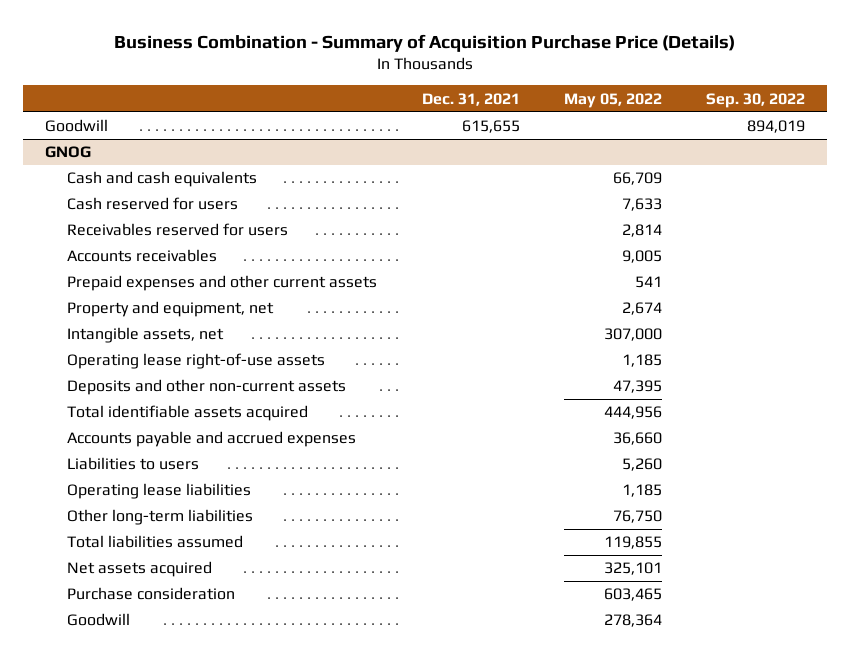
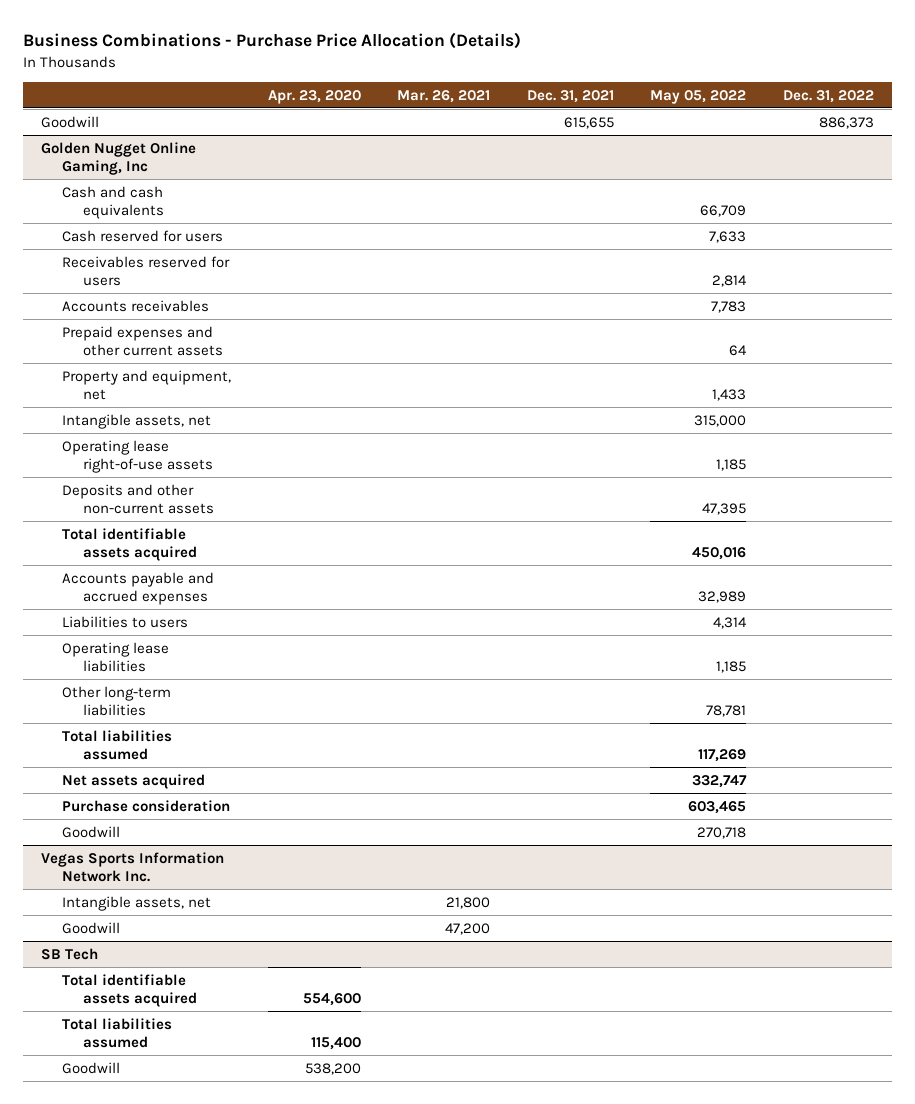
[114,33,736,52] Business Combination - Summary of Acquisition Purchase Price (Details) -> [22,32,521,50] Business Combinations - Purchase Price Allocation (Details)
[706,92,806,108] Sep. 30, 2022 -> none
none -> [267,89,361,104] Apr. 23, 2020
none -> [397,89,491,103] Mar. 26, 2021
none -> [782,89,874,103] Dec. 31, 2022
[44,146,91,159] GNOG -> [40,141,196,175] Golden Nugget Online Gaming, Inc
[621,250,662,264] 9,005 -> [711,300,747,313] 7,783
[634,276,662,289] 541 -> [729,344,748,356] 64
[621,302,662,316] 2,674 -> [712,388,747,401] 1,433
[603,328,662,342] 307,000 -> [694,414,747,427] 315,000
[603,406,662,420] 444,956 -> [692,546,747,560] 450,016
[612,432,662,446] 36,660 -> [698,590,747,603] 32,989
[621,458,662,472] 5,260 -> [713,616,748,629] 4,314
[612,510,662,524] 76,750 -> [706,704,747,717] 78,781
[603,536,662,550] 119,855 -> [698,748,747,762] 117,269
[603,562,662,576] 325,101 -> [692,774,748,788] 332,747
[603,614,662,628] 278,364 -> [697,826,747,839] 270,718
none -> [40,851,224,882] Vegas Sports Information Network Inc.
none -> [61,895,211,911] Intangible assets, net
none -> [61,921,120,934] Goodwill
none -> [40,947,98,960] SB Tech
none -> [61,973,197,1007] Total identifiable assets acquired
none -> [61,1017,172,1048] Total liabilities assumed
none -> [61,1061,120,1074] Goodwill

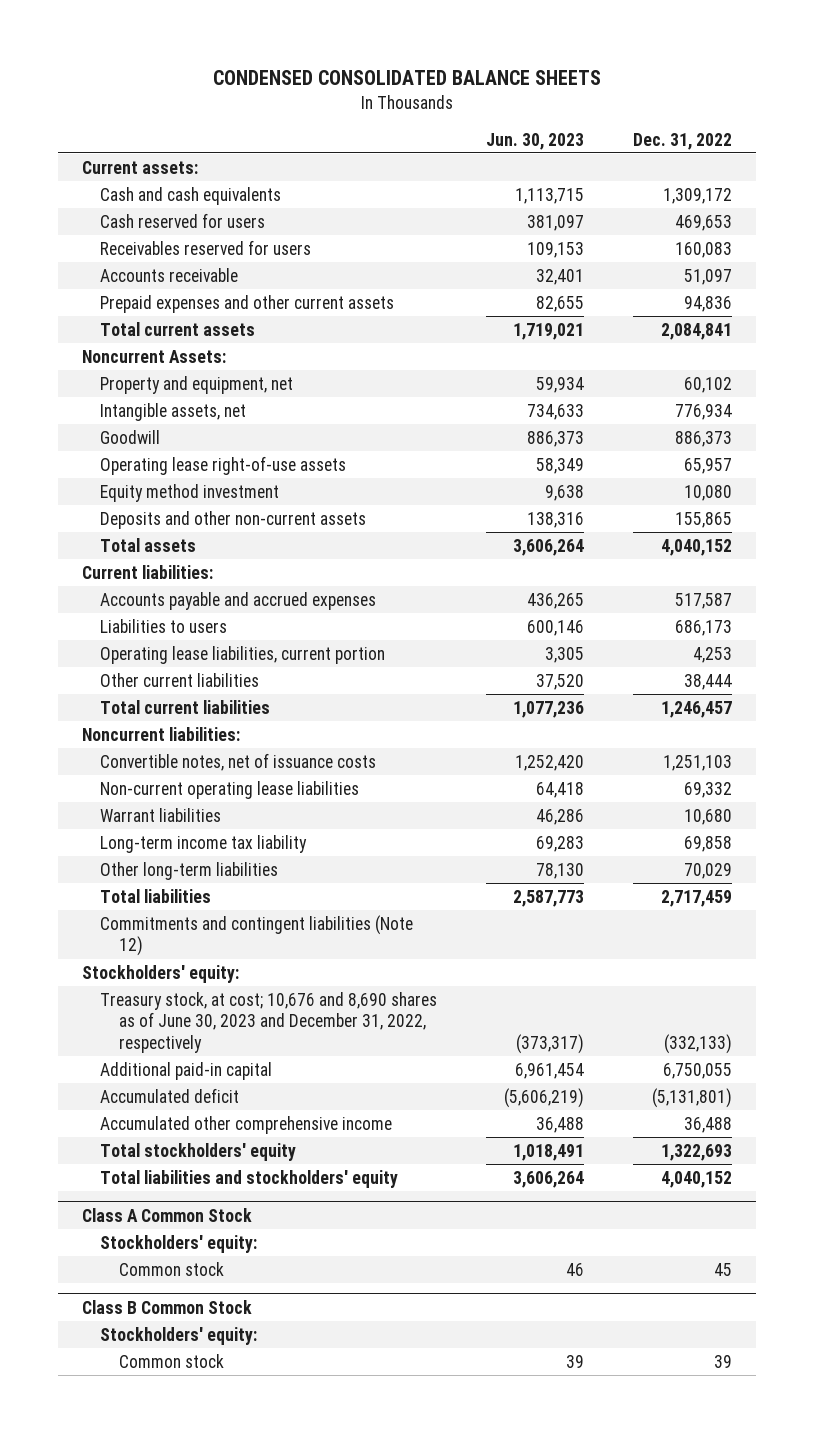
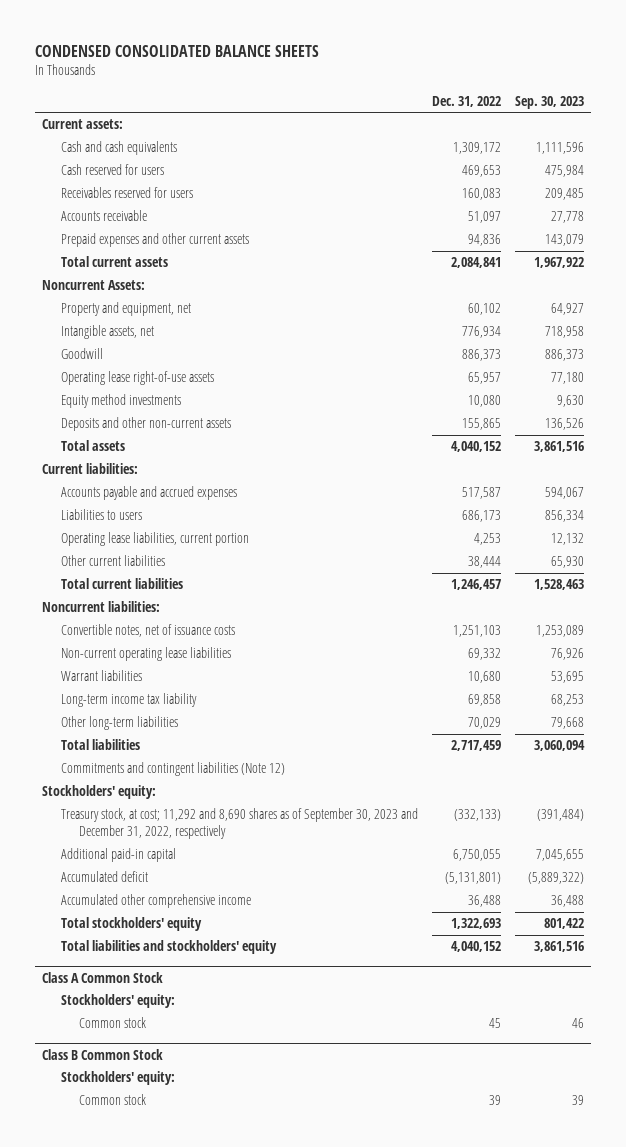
[486,132,585,150] Jun. 30, 2023 -> none
none -> [514,95,584,109] Sep. 30, 2023
[100,483,280,502] Equity method investment -> [60,394,181,409] Equity method investments
[100,991,438,1054] Treasury stock, at cost; 10,676 and 8,690 shares as of June 30, 2023 and December 31, 2022, respectively -> [60,808,418,840] Treasury stock, at cost; 11,292 and 8,690 shares as of September 30, 2023 and December 31, 2022, respectively

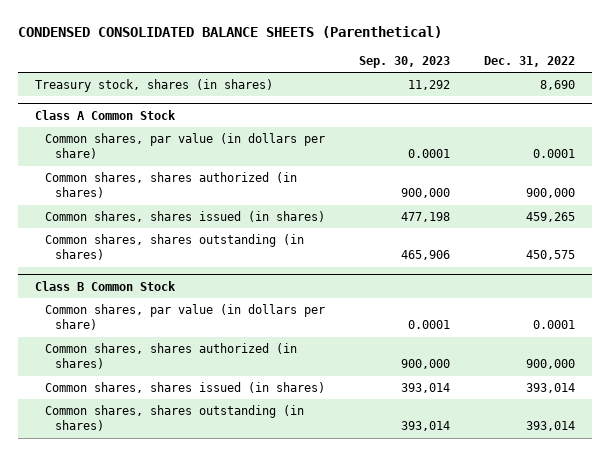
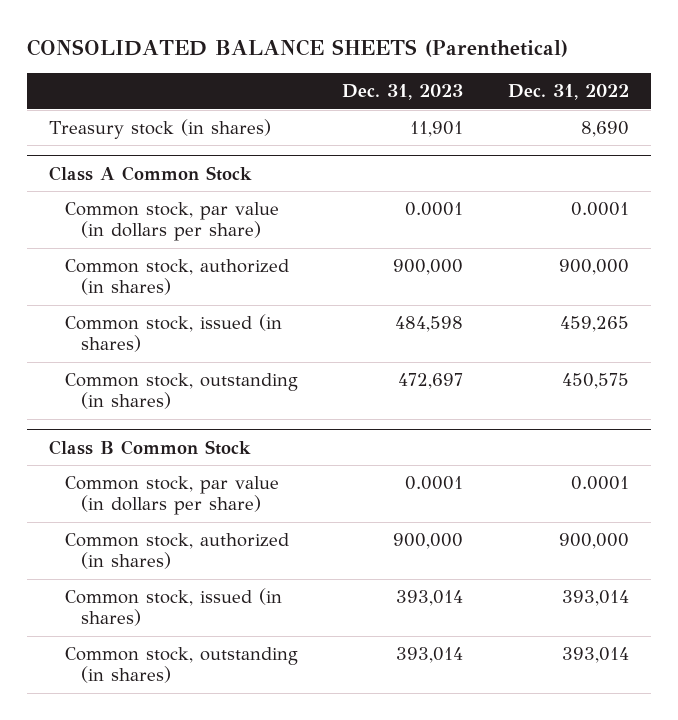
[18,26,443,39] CONDENSED CONSOLIDATED BALANCE SHEETS (Parenthetical) -> [26,39,568,58] CONSOLIDATED BALANCE SHEETS (Parenthetical)
[359,56,451,69] Sep. 30, 2023 -> none
none -> [342,84,464,101] Dec. 31, 2023
[35,78,274,92] Treasury stock, shares (in shares) -> [48,118,271,139] Treasury stock (in shares)
[45,132,326,160] Common shares, par value (in dollars per share) -> [64,201,279,242] Common stock, par value (in dollars per share)
[45,171,298,199] Common shares, shares authorized (in shares) -> [64,258,289,296] Common stock, authorized (in shares)
[45,210,326,222] Common shares, shares issued (in shares) -> [64,313,282,353] Common stock, issued (in shares)
[45,233,305,261] Common shares, shares outstanding (in shares) -> [64,372,298,410] Common stock, outstanding (in shares)
[45,303,326,331] Common shares, par value (in dollars per share) -> [64,475,279,516] Common stock, par value (in dollars per share)
[45,342,298,370] Common shares, shares authorized (in shares) -> [64,532,289,570] Common stock, authorized (in shares)
[45,381,326,393] Common shares, shares issued (in shares) -> [64,587,282,627] Common stock, issued (in shares)
[45,404,305,432] Common shares, shares outstanding (in shares) -> [64,646,298,684] Common stock, outstanding (in shares)

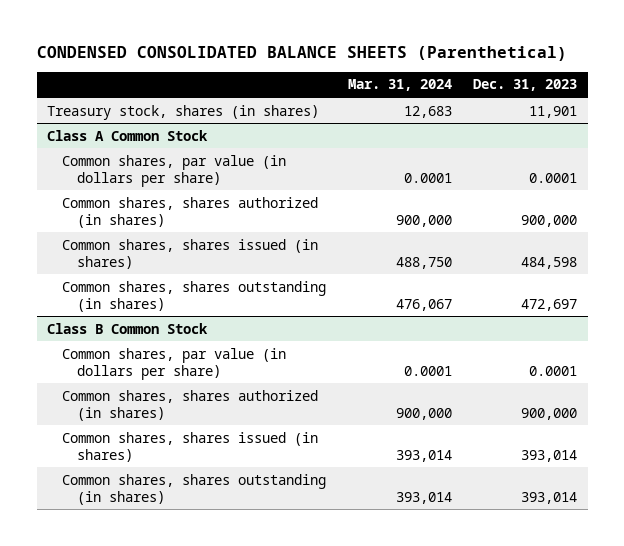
[26,39,568,58] CONSOLIDATED BALANCE SHEETS (Parenthetical) -> [36,46,567,62] CONDENSED CONSOLIDATED BALANCE SHEETS (Parenthetical)
[507,84,629,101] Dec. 31, 2022 -> none
none -> [347,79,452,92] Mar. 31, 2024
[48,118,271,139] Treasury stock (in shares) -> [47,104,320,120] Treasury stock, shares (in shares)
[64,201,279,242] Common stock, par value (in dollars per share) -> [62,154,287,187] Common shares, par value (in dollars per share)
[64,258,289,296] Common stock, authorized (in shares) -> [62,196,319,228] Common shares, shares authorized (in shares)
[64,313,282,353] Common stock, issued (in shares) -> [62,238,319,269] Common shares, shares issued (in shares)
[64,372,298,410] Common stock, outstanding (in shares) -> [62,280,327,312] Common shares, shares outstanding (in shares)
[64,475,279,516] Common stock, par value (in dollars per share) -> [62,347,287,380] Common shares, par value (in dollars per share)
[64,532,289,570] Common stock, authorized (in shares) -> [62,389,319,421] Common shares, shares authorized (in shares)
[64,587,282,627] Common stock, issued (in shares) -> [62,431,319,462] Common shares, shares issued (in shares)
[64,646,298,684] Common stock, outstanding (in shares) -> [62,473,327,505] Common shares, shares outstanding (in shares)

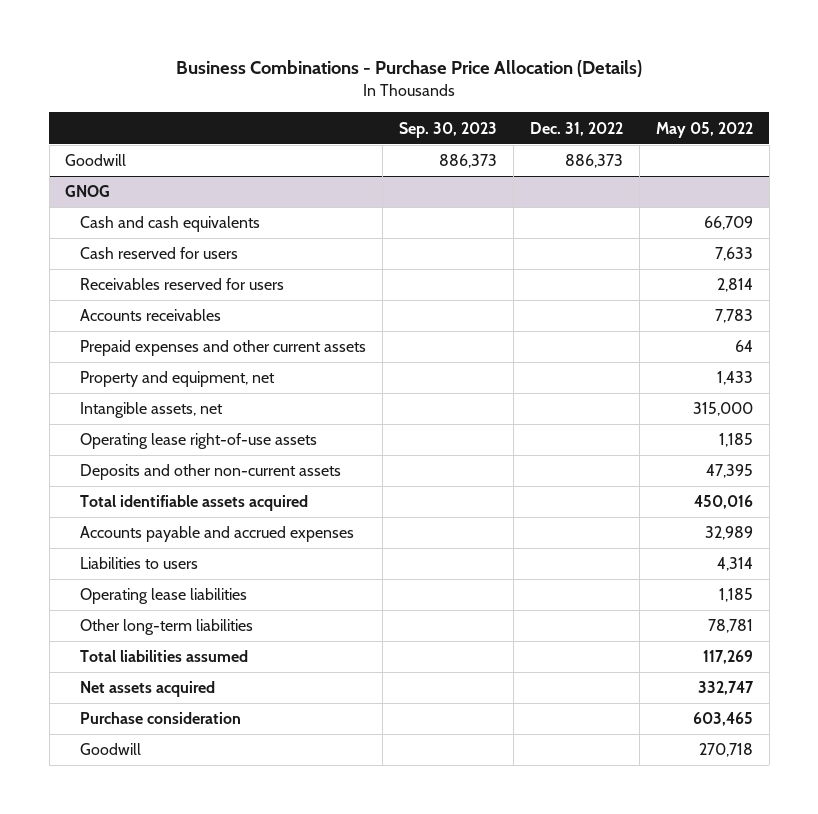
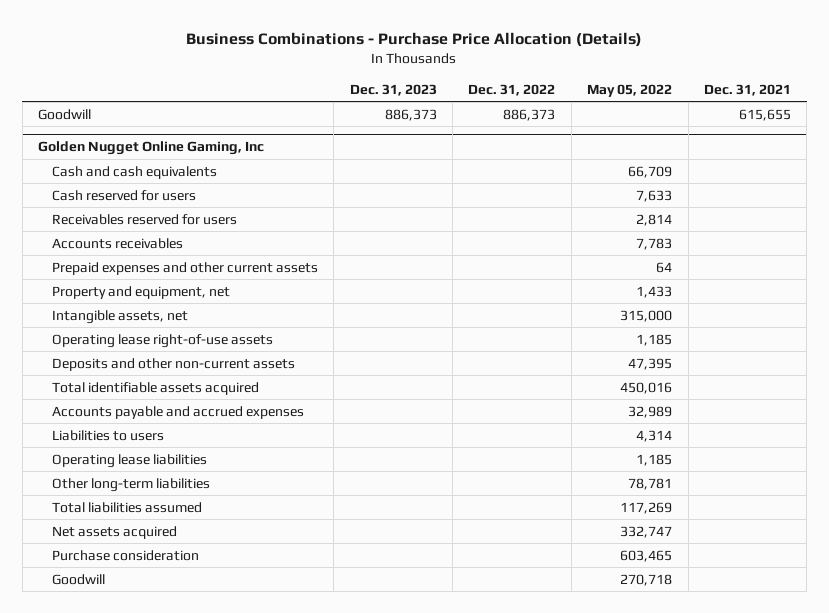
[399,121,498,138] Sep. 30, 2023 -> none
none -> [349,83,437,96] Dec. 31, 2023
none -> [703,83,791,96] Dec. 31, 2021
[65,185,111,198] GNOG -> [37,141,264,156] Golden Nugget Online Gaming, Inc

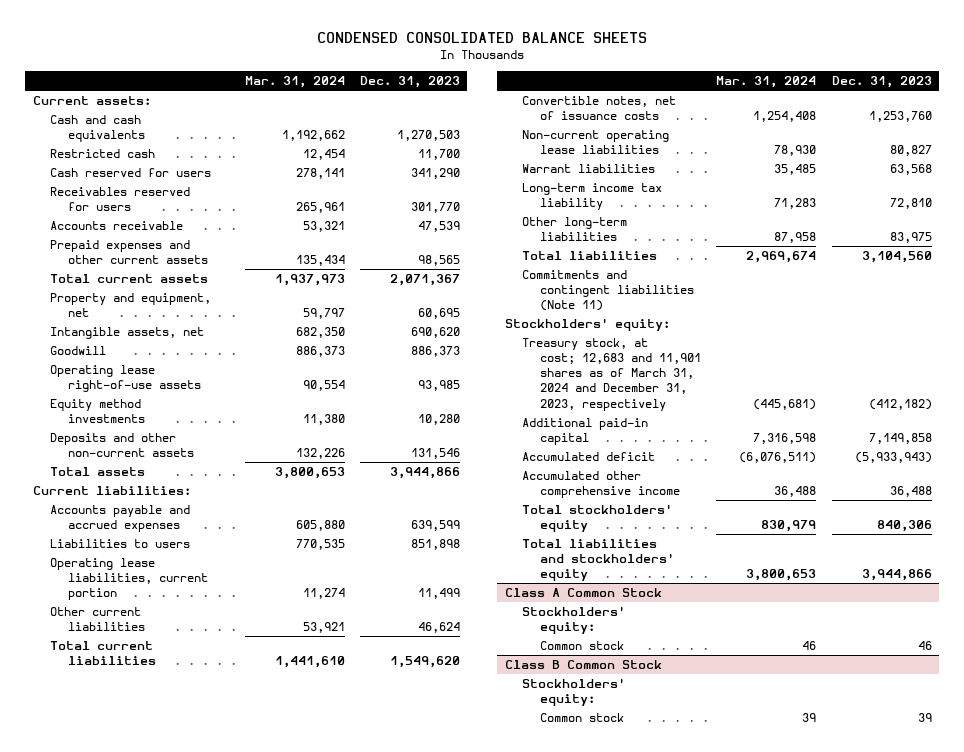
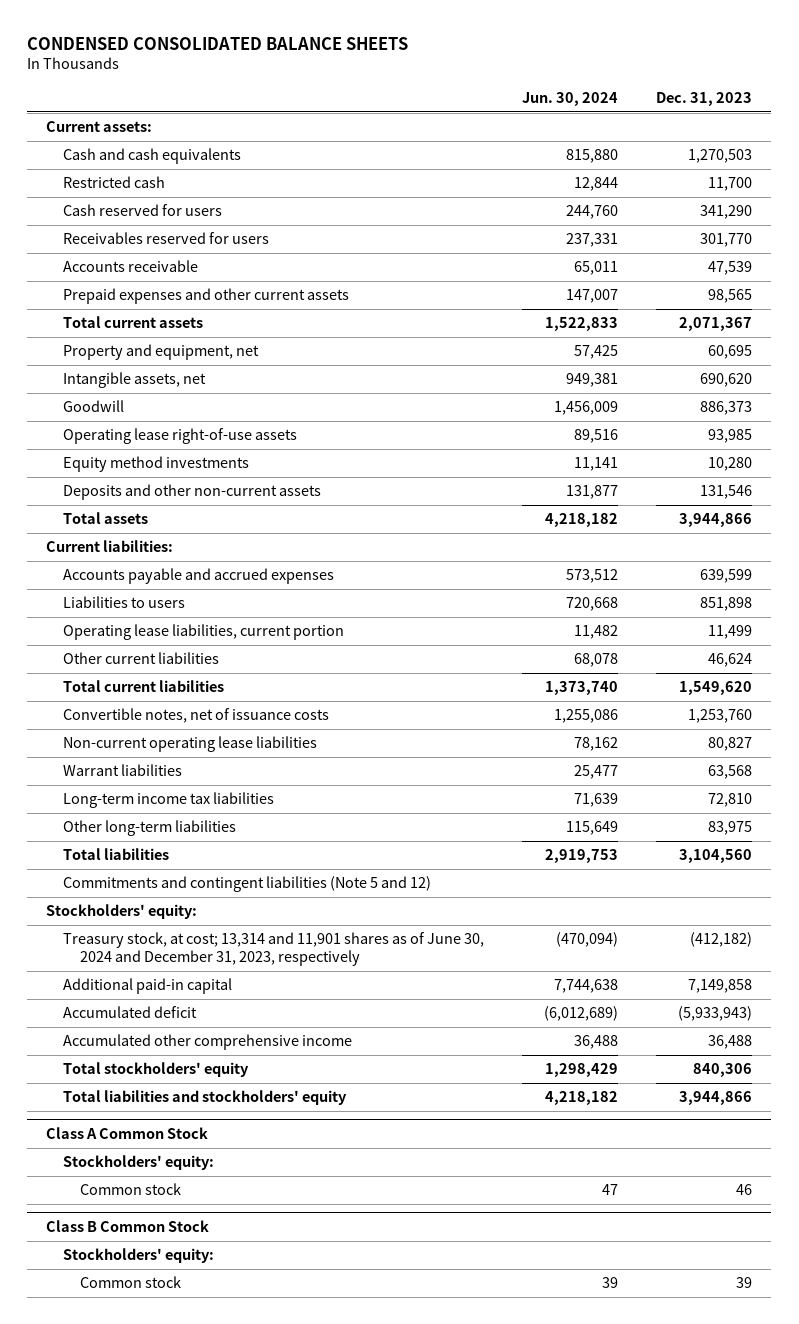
[244,76,345,89] Mar. 31, 2024 -> none
none -> [522,91,619,106] Jun. 30, 2024
[522,182,663,211] Long-term income tax liability -> [63,792,275,809] Long-term income tax liabilities
[522,269,695,312] Commitments and contingent liabilities (Note 11) -> [63,876,432,893] Commitments and contingent liabilities (Note 5 and 12)
[522,337,702,411] Treasury stock, at cost; 12,683 and 11,901 shares as of March 31, 2024 and December 31, 2023, respectively -> [63,932,485,967] Treasury stock, at cost; 13,314 and 11,901 shares as of June 30, 2024 and December 31, 2023, respectively

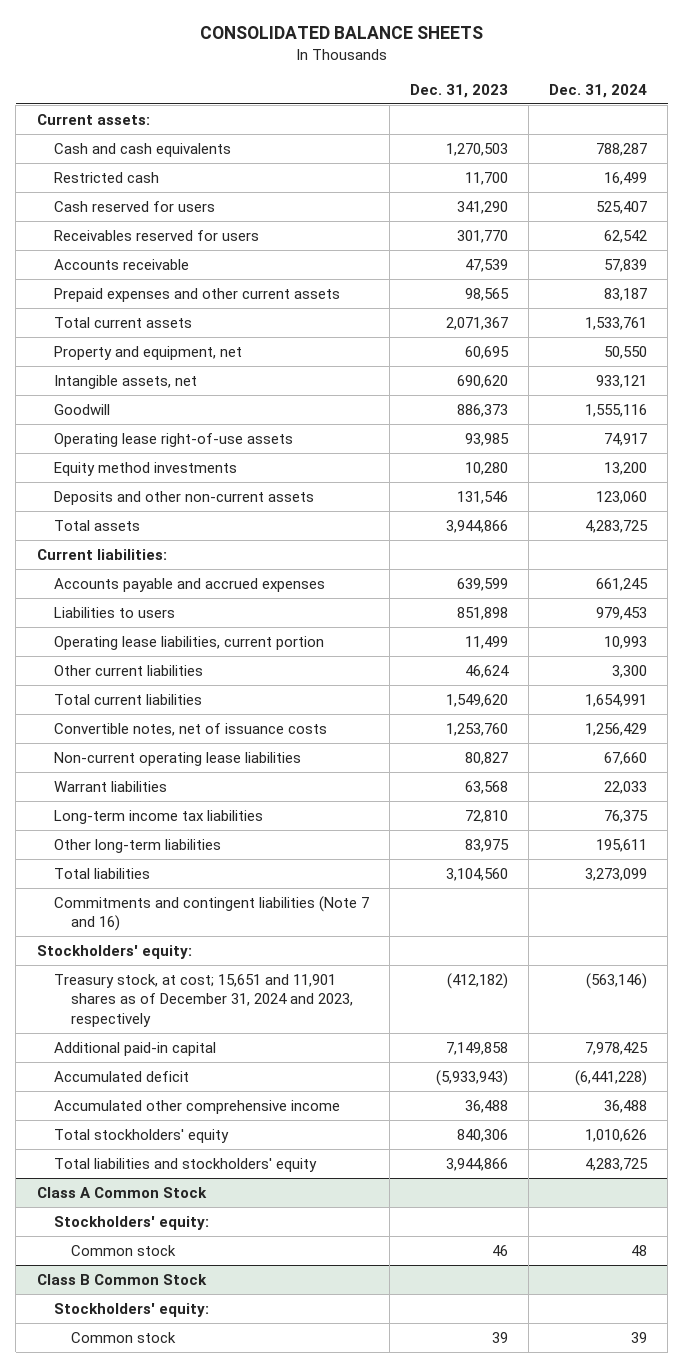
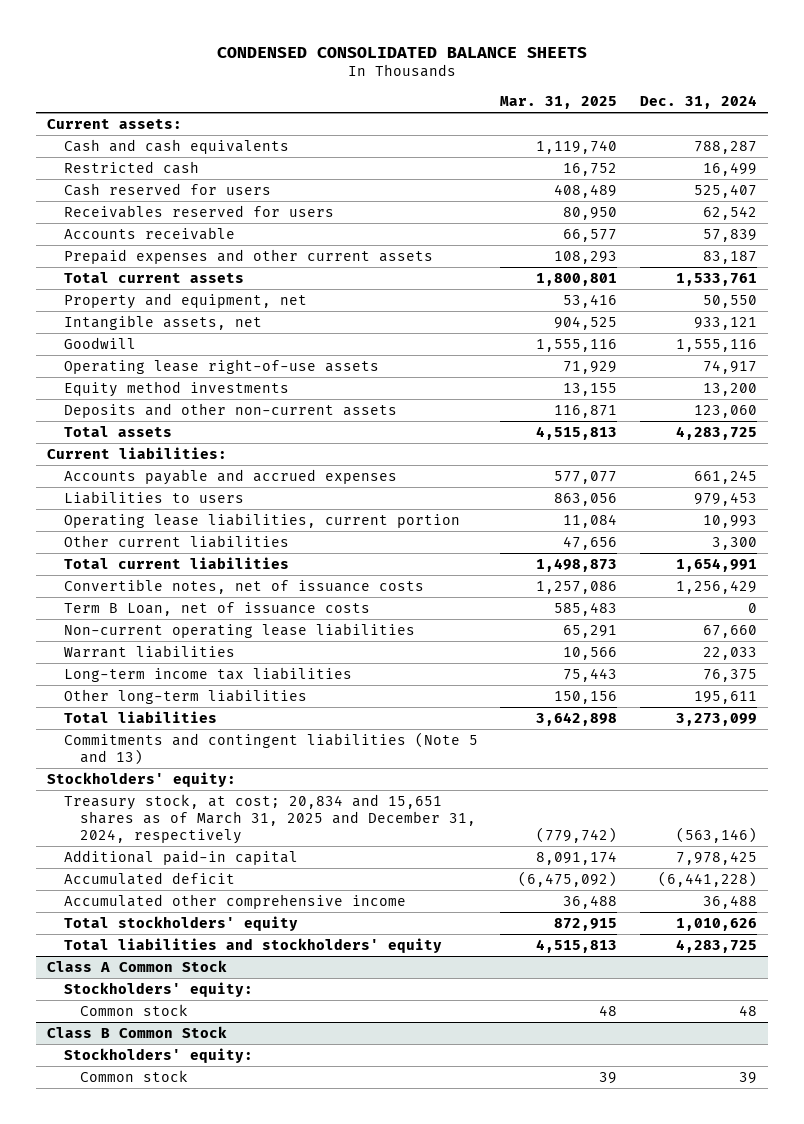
[199,26,483,40] CONSOLIDATED BALANCE SHEETS -> [216,46,587,58] CONDENSED CONSOLIDATED BALANCE SHEETS
[410,83,509,98] Dec. 31, 2023 -> none
none -> [500,96,618,110] Mar. 31, 2025
none -> [63,601,370,616] Term B Loan, net of issuance costs
[53,895,369,932] Commitments and contingent liabilities (Note 7 and 16) -> [63,731,478,766] Commitments and contingent liabilities (Note 5 and 13)
[53,973,353,1027] Treasury stock, at cost; 15,651 and 11,901 shares as of December 31, 2024 and 2023, respectively -> [63,793,477,845] Treasury stock, at cost; 20,834 and 15,651 shares as of March 31, 2025 and December 31, 2024, respectively

